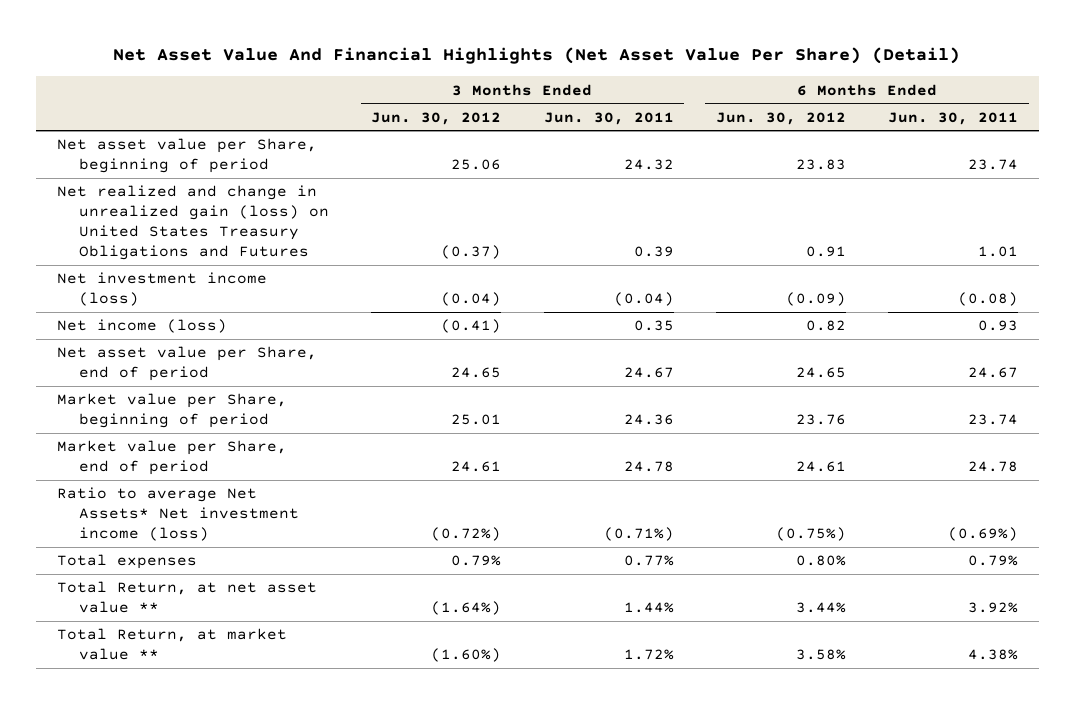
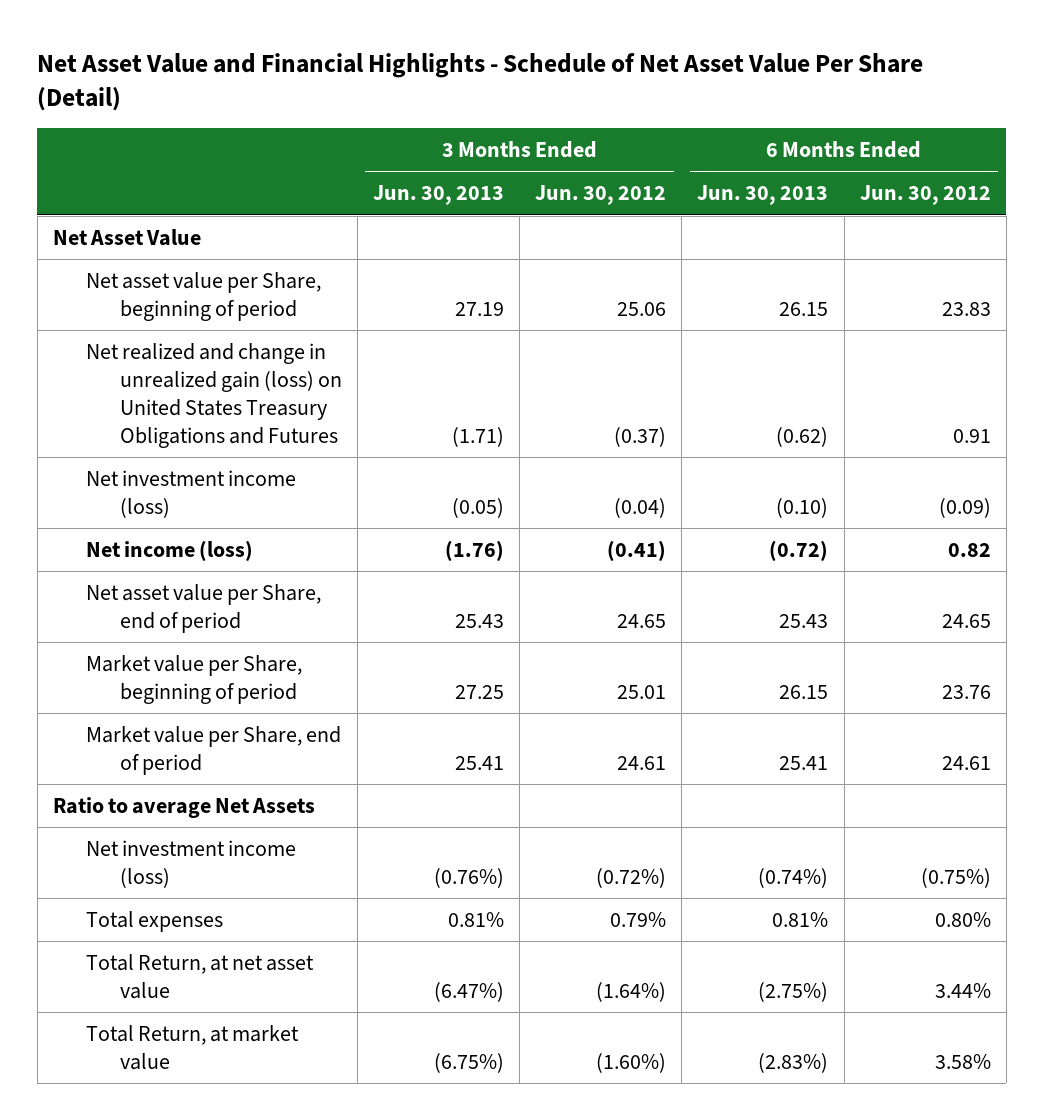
[113,47,961,65] Net Asset Value And Financial Highlights (Net Asset Value Per Share) (Detail) -> [37,52,924,112] Net Asset Value and Financial Highlights - Schedule of Net Asset Value Per Share (Detail)
[543,111,674,125] Jun. 30, 2011 -> none
[887,111,1018,125] Jun. 30, 2011 -> none
none -> [373,185,505,206] Jun. 30, 2013
none -> [697,185,829,206] Jun. 30, 2013
none -> [52,228,201,246] Net Asset Value
none -> [52,796,315,818] Ratio to average Net Assets
[56,487,300,541] Ratio to average Net Assets* Net investment income (loss) -> [86,839,297,888] Net investment income (loss)
[56,581,317,614] Total Return, at net asset value ** -> [86,953,315,999] Total Return, at net asset value
[56,628,287,661] Total Return, at market value ** -> [86,1024,300,1070] Total Return, at market value

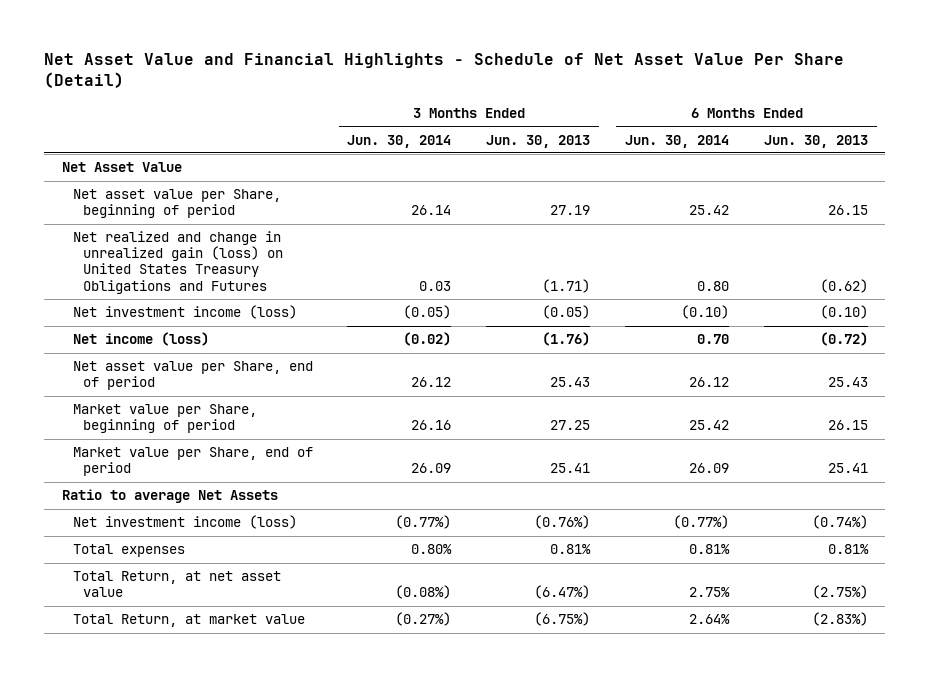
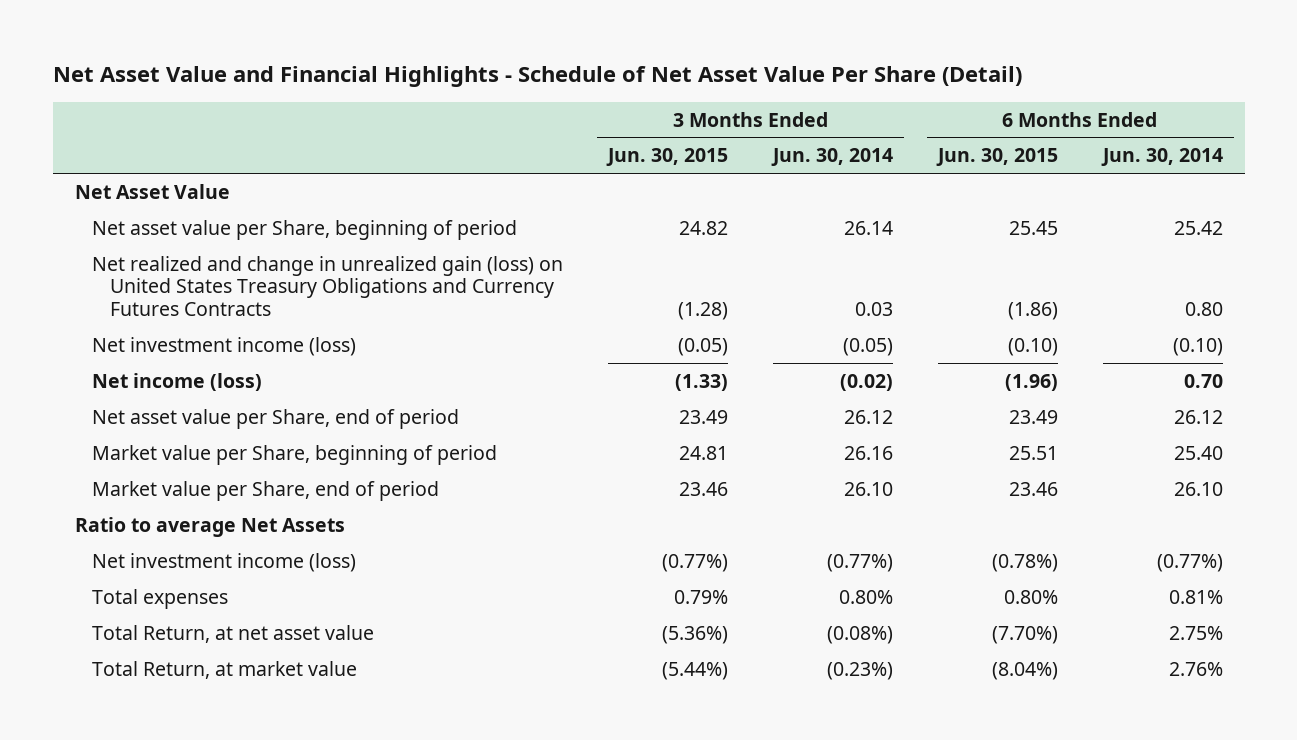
[486,134,591,148] Jun. 30, 2013 -> none
[763,134,868,148] Jun. 30, 2013 -> none
none -> [606,148,729,167] Jun. 30, 2015
none -> [935,148,1058,167] Jun. 30, 2015
[72,231,284,294] Net realized and change in unrealized gain (loss) on United States Treasury Obligations and Futures -> [92,255,564,316] Net realized and change in unrealized gain (loss) on United States Treasury Obligations and Currency Futures Contracts
[689,420,730,431] 25.42 -> [1173,445,1223,460] 25.40
[411,463,452,474] 26.09 -> [843,481,893,496] 26.10
[689,463,730,474] 26.09 -> [1173,481,1223,496] 26.10
[395,612,452,627] (0.27%) -> [826,661,893,680] (0.23%)
[689,614,731,625] 2.64% -> [1168,661,1223,676] 2.76%

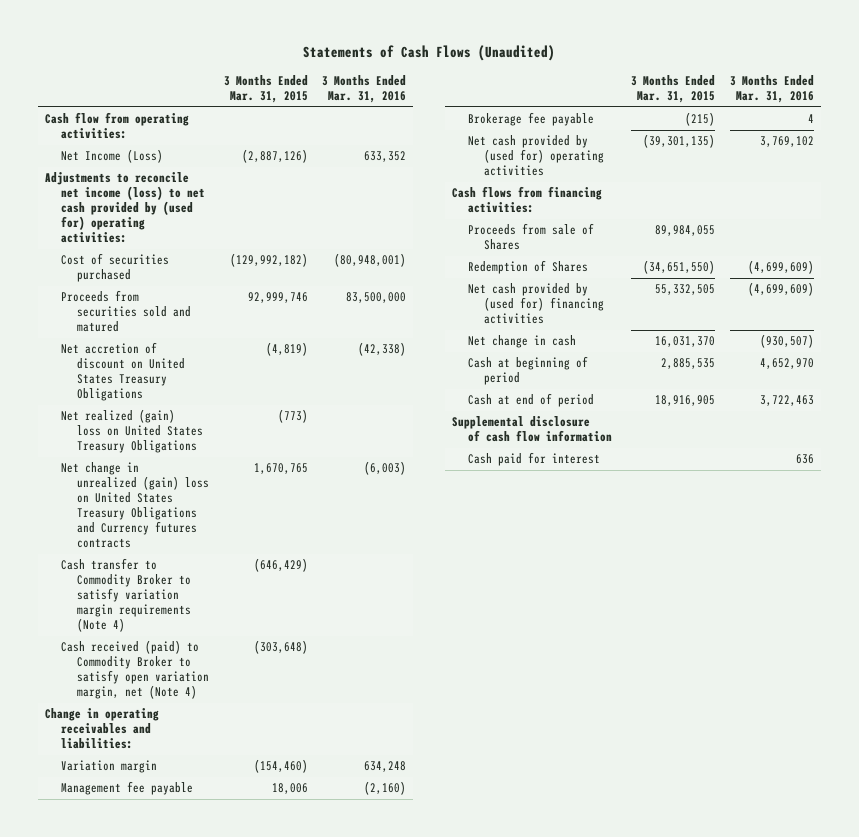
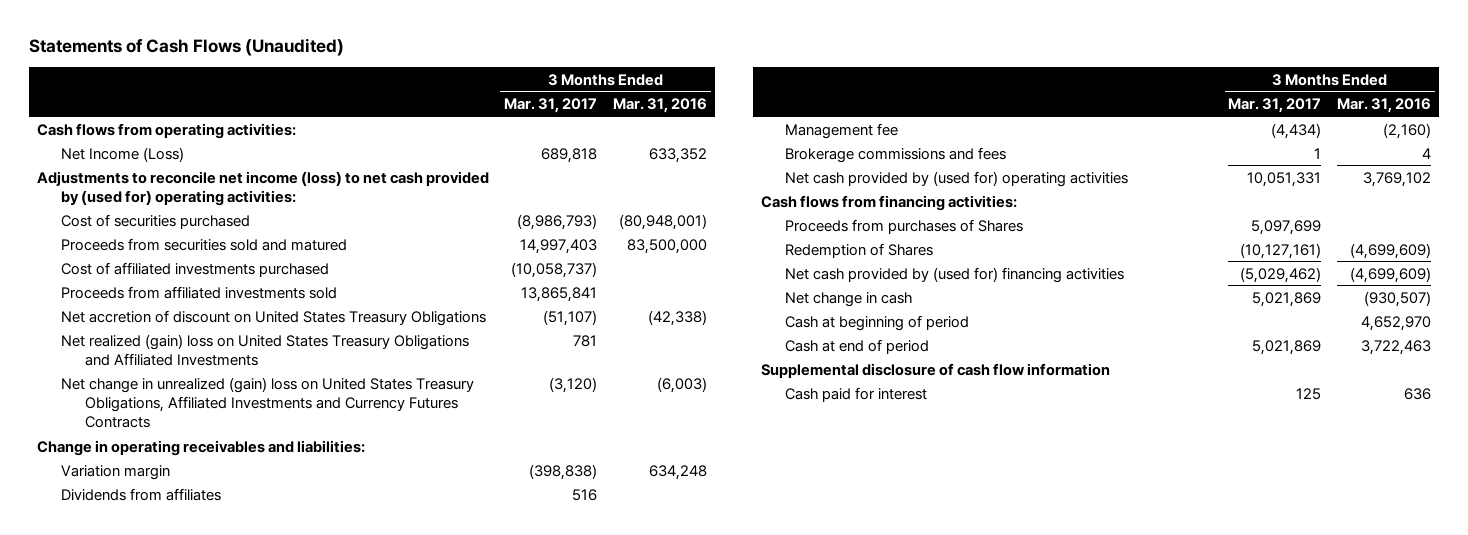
[223,75,308,104] 3 Months Ended Mar. 31, 2015 -> none
none -> [504,98,598,114] Mar. 31, 2017
[44,112,189,140] Cash flow from operating activities: -> [36,122,296,139] Cash flows from operating activities:
none -> [60,261,329,277] Cost of affiliated investments purchased
none -> [60,285,337,299] Proceeds from affiliated investments sold
[61,558,192,633] Cash transfer to Commodity Broker to satisfy variation margin requirements (Note 4) -> none
[61,640,210,700] Cash received (paid) to Commodity Broker to satisfy open variation margin, net (Note 4) -> none
[61,409,204,454] Net realized (gain) loss on United States Treasury Obligations -> [60,333,469,366] Net realized (gain) loss on United States Treasury Obligations and Affiliated Investments
[61,462,210,549] Net change in unrealized (gain) loss on United States Treasury Obligations and Currency futures contracts -> [60,376,474,428] Net change in unrealized (gain) loss on United States Treasury Obligations, Affiliated Investments and Currency Futures Contracts
none -> [60,487,221,501] Dividends from affiliates
[61,781,194,796] Management fee payable -> [784,122,898,139] Management fee
[468,112,595,127] Brokerage fee payable -> [784,146,1006,163] Brokerage commissions and fees
[468,223,595,251] Proceeds from sale of Shares -> [784,218,1023,234] Proceeds from purchases of Shares

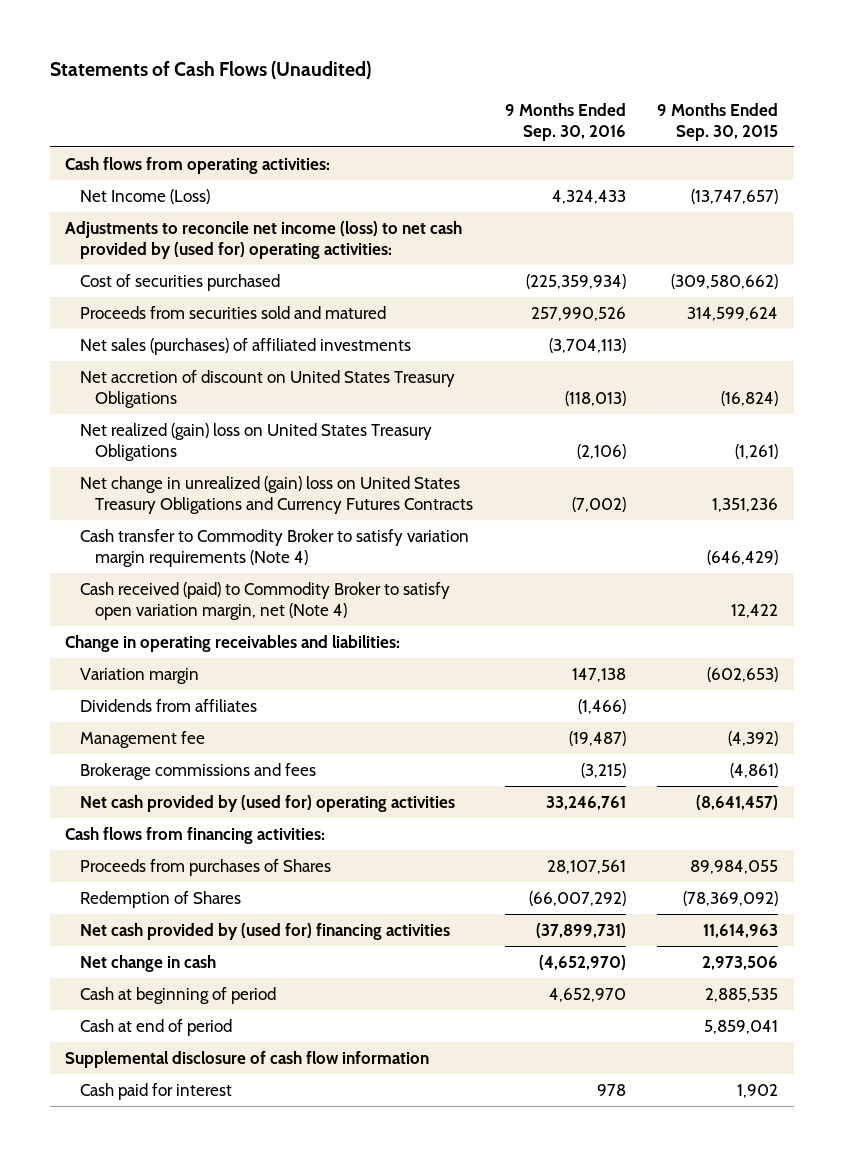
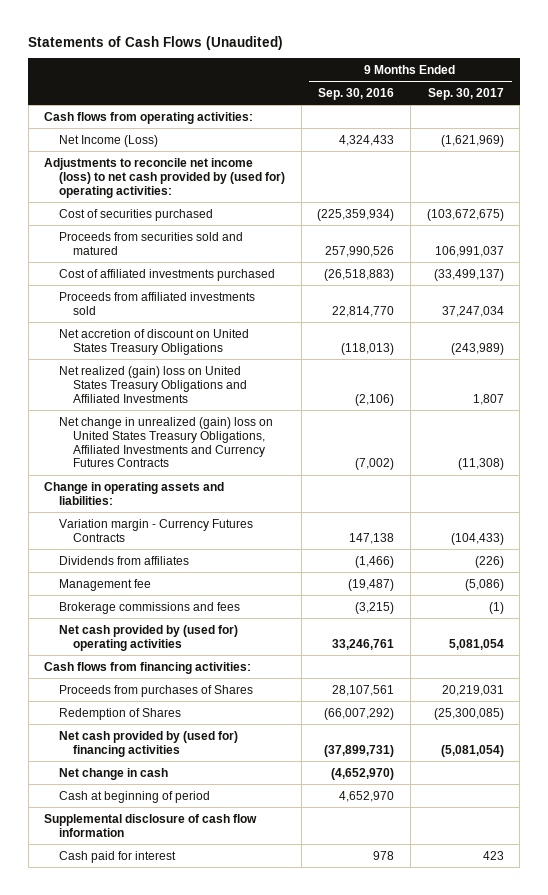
[656,102,778,141] 9 Months Ended Sep. 30, 2015 -> none
none -> [427,88,504,101] Sep. 30, 2017
[80,338,412,356] Net sales (purchases) of affiliated investments -> none
none -> [58,268,275,281] Cost of affiliated investments purchased
none -> [58,291,255,315] Proceeds from affiliated investments sold
[80,529,470,568] Cash transfer to Commodity Broker to satisfy variation margin requirements (Note 4) -> none
[80,582,451,621] Cash received (paid) to Commodity Broker to satisfy open variation margin, net (Note 4) -> none
[80,423,433,462] Net realized (gain) loss on United States Treasury Obligations -> [58,365,248,403] Net realized (gain) loss on United States Treasury Obligations and Affiliated Investments
[80,476,474,515] Net change in unrealized (gain) loss on United States Treasury Obligations and Currency Futures Contracts -> [58,416,273,468] Net change in unrealized (gain) loss on United States Treasury Obligations, Affiliated Investments and Currency Futures Contracts
[65,635,401,653] Change in operating receivables and liabilities: -> [44,481,225,505] Change in operating assets and liabilities:
[80,668,200,685] Variation margin -> [58,518,253,542] Variation margin - Currency Futures Contracts
[80,1019,233,1037] Cash at end of period -> none

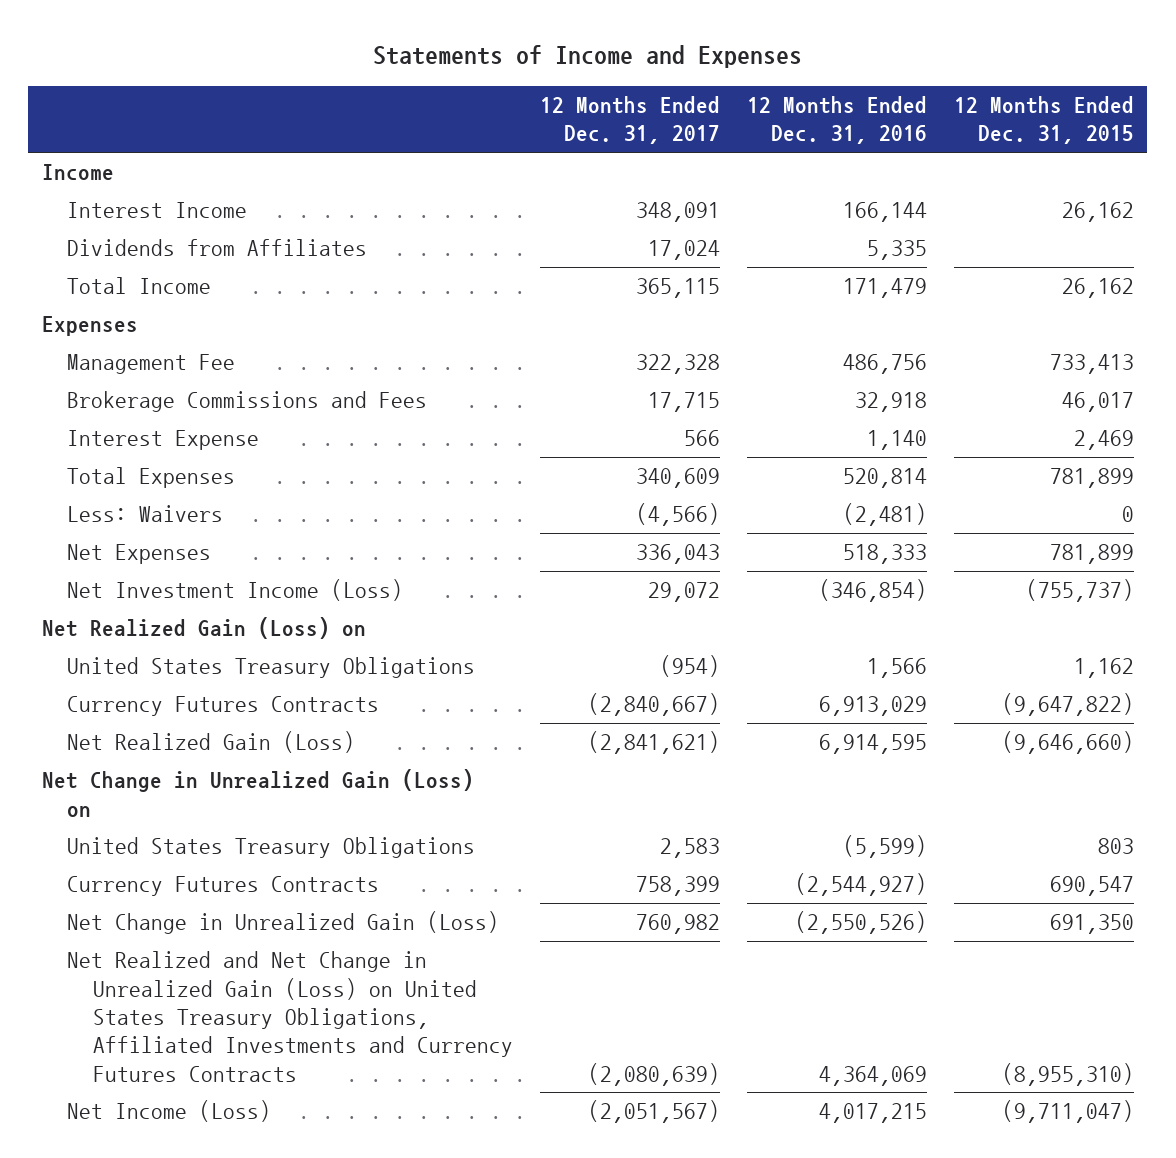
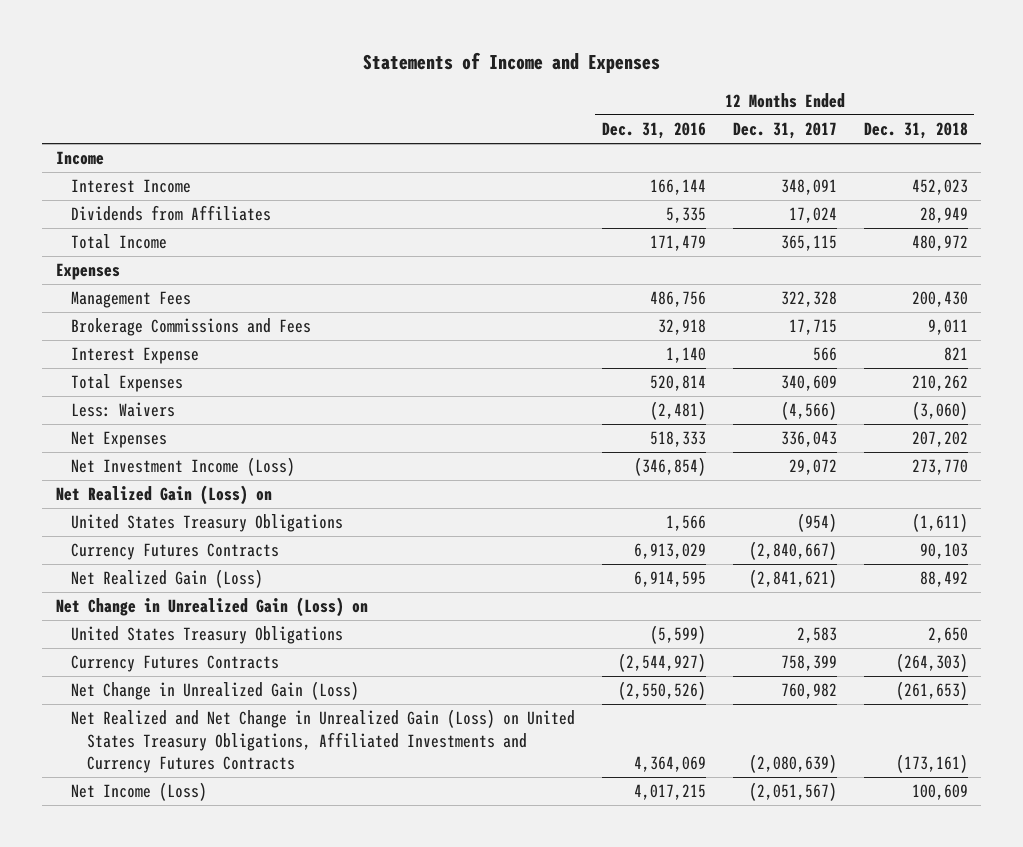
[953,96,1134,145] 12 Months Ended Dec. 31, 2015 -> none
none -> [863,121,968,139] Dec. 31, 2018
[67,354,236,375] Management Fee -> [71,291,192,309] Management Fees

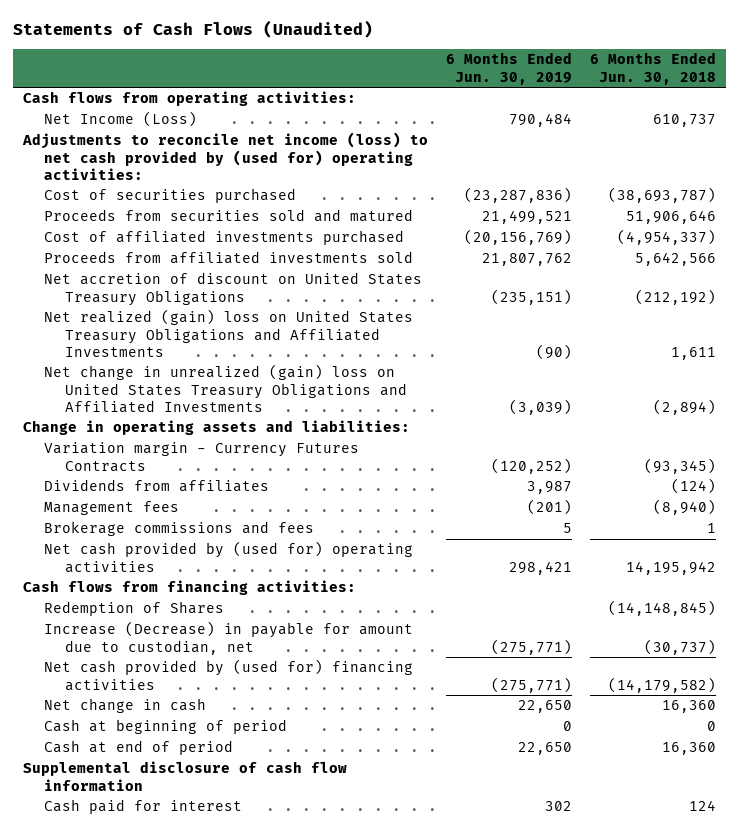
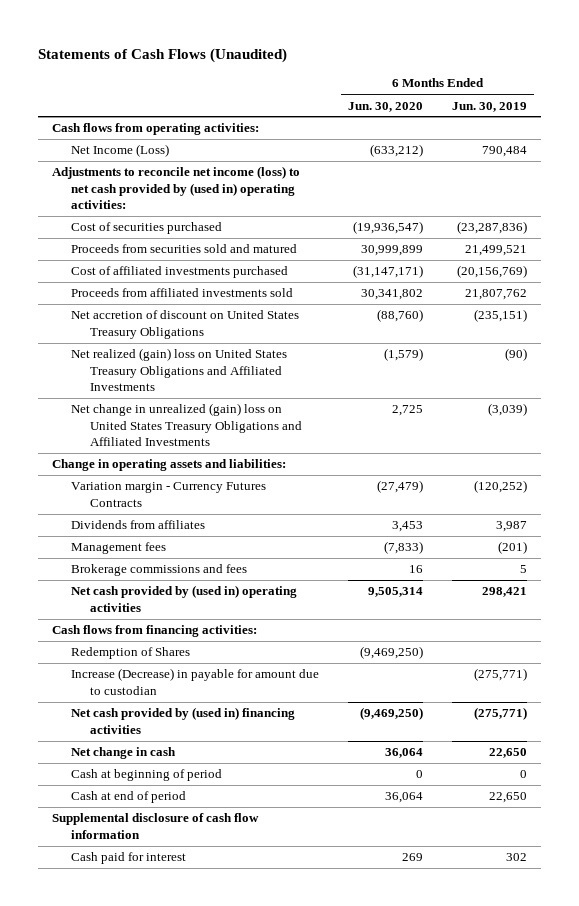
[590,52,717,85] 6 Months Ended Jun. 30, 2018 -> none
none -> [348,101,424,112] Jun. 30, 2020
[21,132,428,180] Adjustments to reconcile net income (loss) to net cash provided by (used for) operating activities: -> [52,166,301,210] Adjustments to reconcile net income (loss) to net cash provided by (used in) operating activities:
[43,541,413,573] Net cash provided by (used for) operating activities -> [71,585,298,612] Net cash provided by (used in) operating activities
[43,621,413,655] Increase (Decrease) in payable for amount due to custodian, net -> [71,668,320,695] Increase (Decrease) in payable for amount due to custodian
[43,659,413,691] Net cash provided by (used for) financing activities -> [71,707,296,734] Net cash provided by (used in) financing activities

